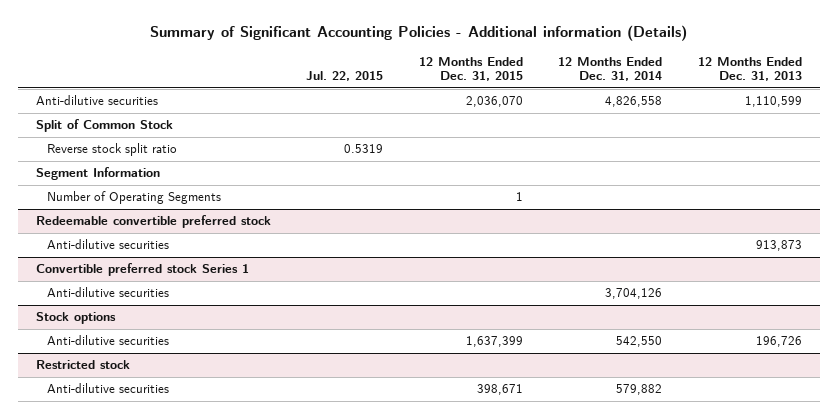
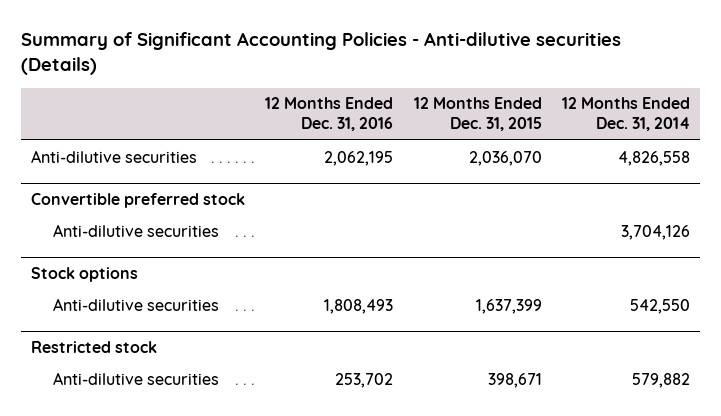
[149,24,687,41] Summary of Significant Accounting Policies - Additional information (Details) -> [21,32,622,76] Summary of Significant Accounting Policies - Anti-dilutive securities (Details)
[306,71,384,82] Jul. 22, 2015 -> none
[698,56,803,82] 12 Months Ended Dec. 31, 2013 -> none
none -> [265,97,394,132] 12 Months Ended Dec. 31, 2016
[35,119,173,133] Split of Common Stock -> none
[46,143,177,157] Reverse stock split ratio -> none
[35,167,160,181] Segment Information -> none
[46,191,221,205] Number of Operating Segments -> none
[35,215,271,229] Redeemable convertible preferred stock -> none
[46,239,169,250] Anti-dilutive securities -> none
[35,263,249,277] Convertible preferred stock Series 1 -> [31,192,246,208] Convertible preferred stock

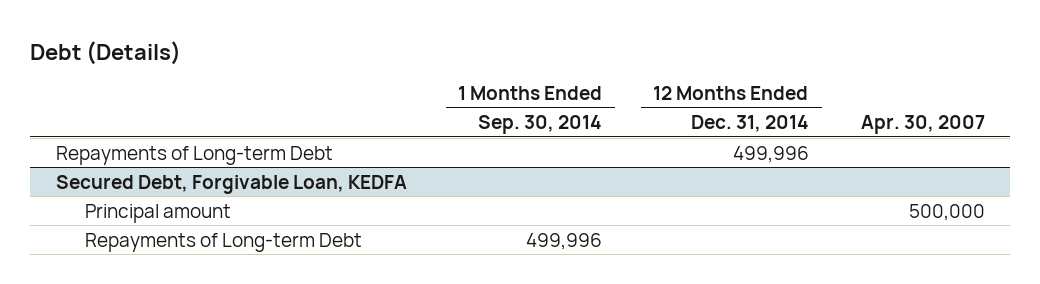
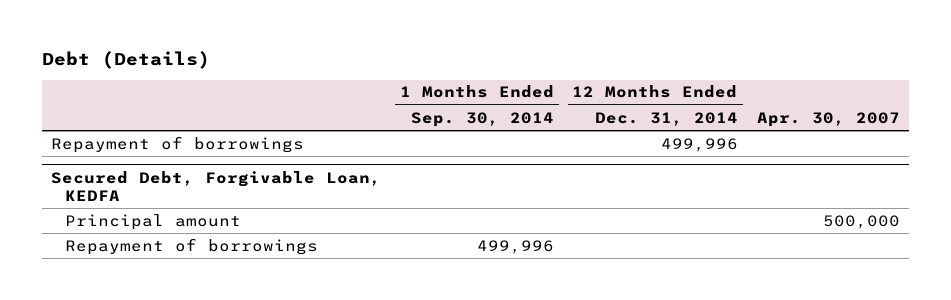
[55,145,333,165] Repayments of Long-term Debt -> [51,135,305,153] Repayment of borrowings
[85,232,363,252] Repayments of Long-term Debt -> [64,237,318,255] Repayment of borrowings

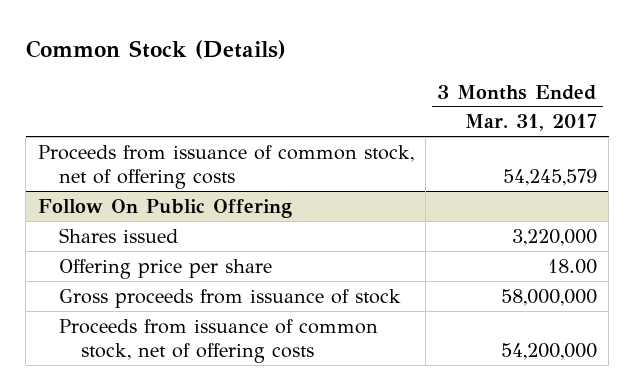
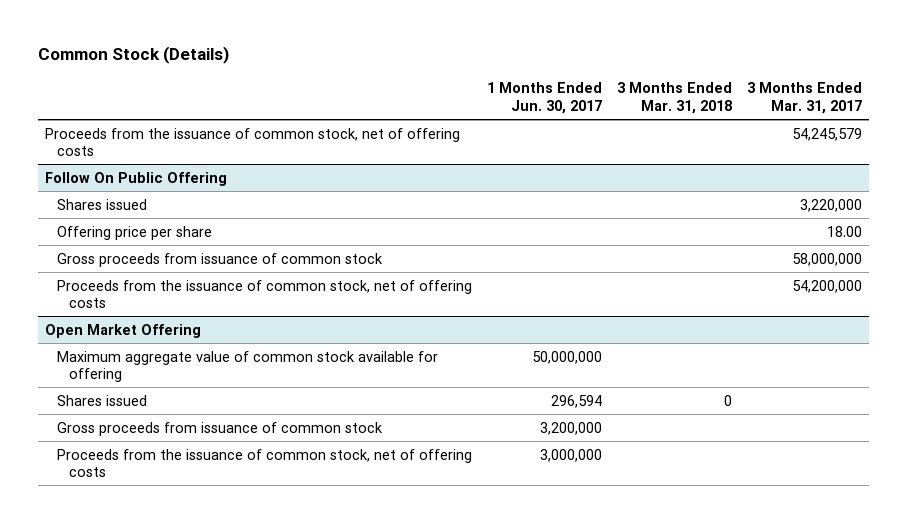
none -> [486,82,602,114] 1 Months Ended Jun. 30, 2017
none -> [616,82,732,114] 3 Months Ended Mar. 31, 2018
[37,144,414,190] Proceeds from issuance of common stock, net of offering costs -> [45,127,461,157] Proceeds from the issuance of common stock, net of offering costs
[59,288,402,308] Gross proceeds from issuance of stock -> none
[59,318,379,364] Proceeds from issuance of common stock, net of offering costs -> [56,252,383,267] Gross proceeds from issuance of common stock
[500,343,597,361] 54,200,000 -> [791,252,862,266] 58,000,000
none -> [56,279,472,309] Proceeds from the issuance of common stock, net of offering costs
none -> [45,323,202,338] Open Market Offering
none -> [56,350,438,383] Maximum aggregate value of common stock available for offering
none -> [56,394,147,406] Shares issued
none -> [56,421,383,436] Gross proceeds from issuance of common stock
none -> [56,448,472,478] Proceeds from the issuance of common stock, net of offering costs

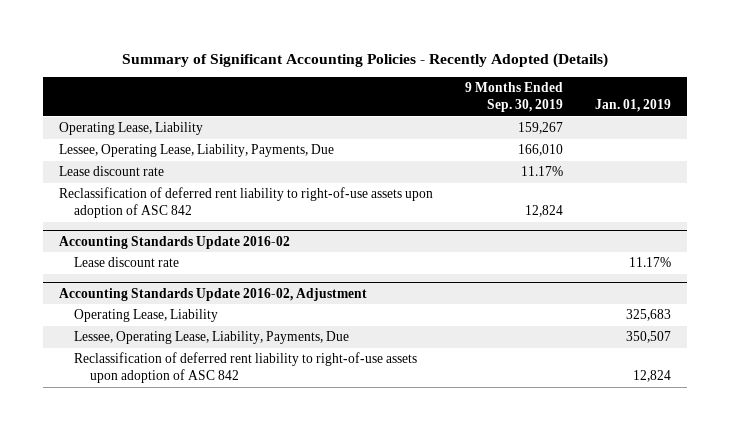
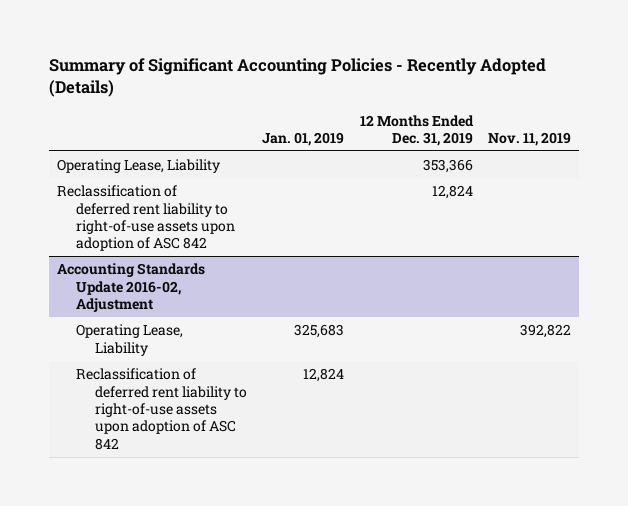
[464,82,563,113] 9 Months Ended Sep. 30, 2019 -> none
none -> [359,114,474,146] 12 Months Ended Dec. 31, 2019
none -> [488,131,572,146] Nov. 11, 2019
[58,144,334,158] Lessee, Operating Lease, Liability, Payments, Due -> none
[58,166,164,177] Lease discount rate -> none
[58,235,290,249] Accounting Standards Update 2016-02 -> none
[74,257,180,268] Lease discount rate -> none
[74,331,350,345] Lessee, Operating Lease, Liability, Payments, Due -> none

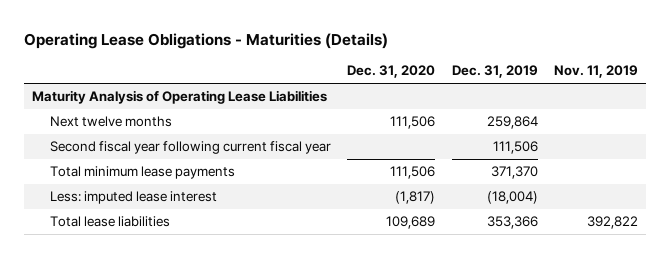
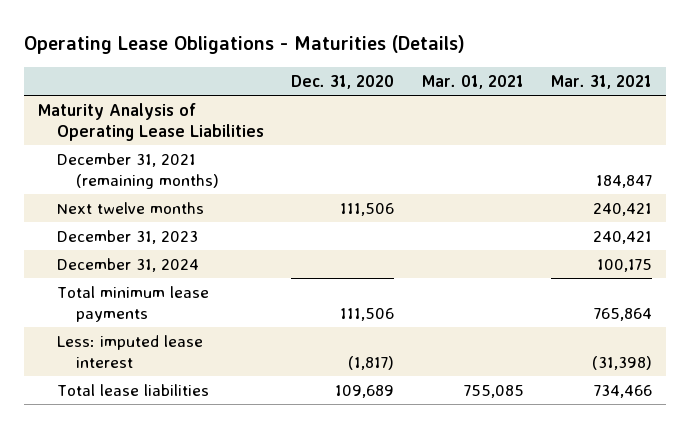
[451,65,538,79] Dec. 31, 2019 -> none
[554,65,639,79] Nov. 11, 2019 -> none
none -> [421,75,524,90] Mar. 01, 2021
none -> [551,75,653,90] Mar. 31, 2021
none -> [57,152,220,190] December 31, 2021 (remaining months)
[49,141,331,155] Second fiscal year following current fiscal year -> [57,229,199,244] December 31, 2023
none -> [57,257,200,272] December 31, 2024

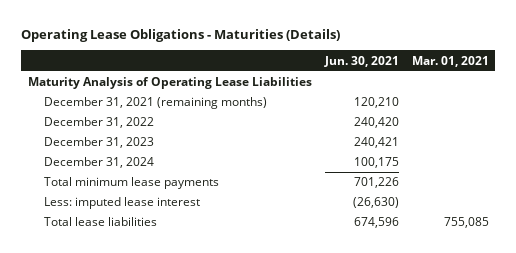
[291,75,395,90] Dec. 31, 2020 -> none
[551,75,653,90] Mar. 31, 2021 -> none
none -> [323,55,399,67] Jun. 30, 2021
[57,201,205,214] Next twelve months -> [43,117,154,129] December 31, 2022

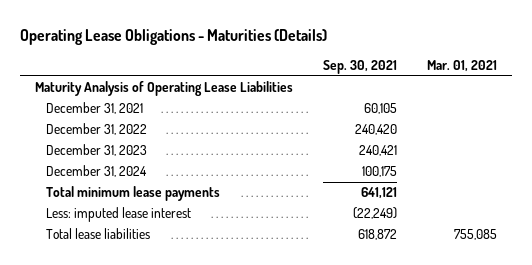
[323,55,399,67] Jun. 30, 2021 -> none
none -> [323,60,398,75] Sep. 30, 2021
[43,97,267,110] December 31, 2021 (remaining months) -> [46,102,144,115] December 31, 2021

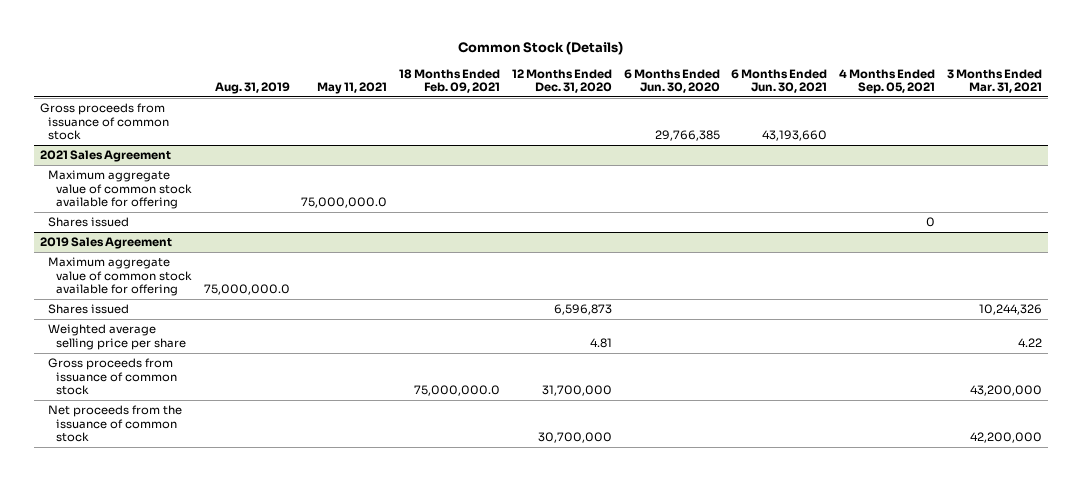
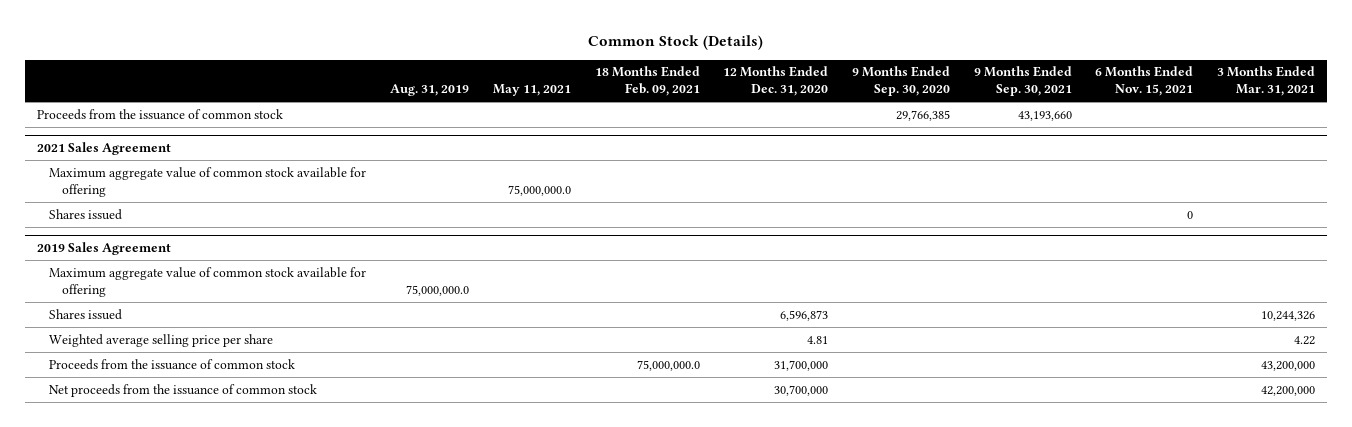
[623,68,720,93] 6 Months Ended Jun. 30, 2020 -> none
[731,68,828,93] 6 Months Ended Jun. 30, 2021 -> none
[838,68,935,94] 4 Months Ended Sep. 05, 2021 -> none
none -> [851,66,950,97] 9 Months Ended Sep. 30, 2020
none -> [973,66,1072,97] 9 Months Ended Sep. 30, 2021
none -> [1095,66,1194,97] 6 Months Ended Nov. 15, 2021
[39,103,169,141] Gross proceeds from issuance of common stock -> [36,108,283,120] Proceeds from the issuance of common stock
[47,358,177,396] Gross proceeds from issuance of common stock -> [49,358,296,370] Proceeds from the issuance of common stock

